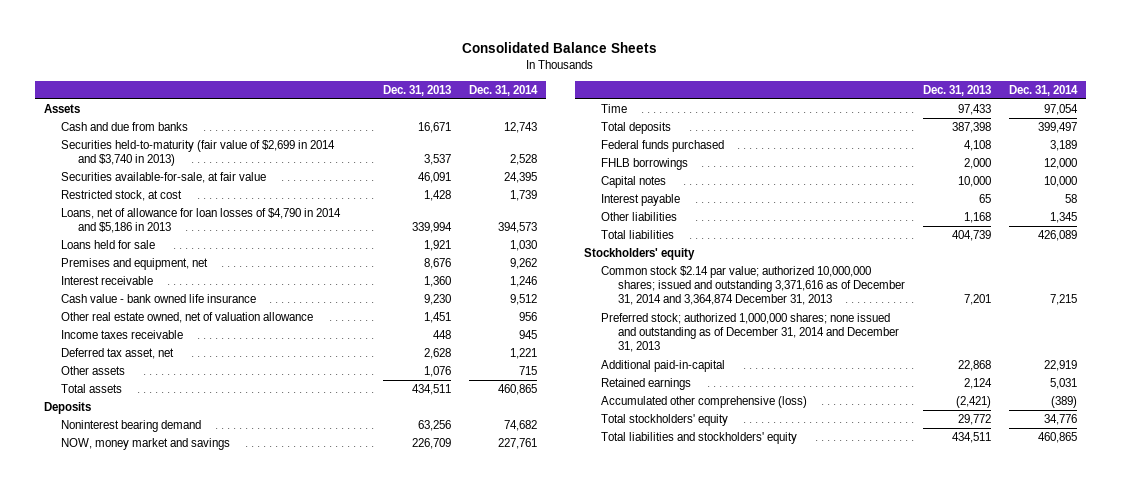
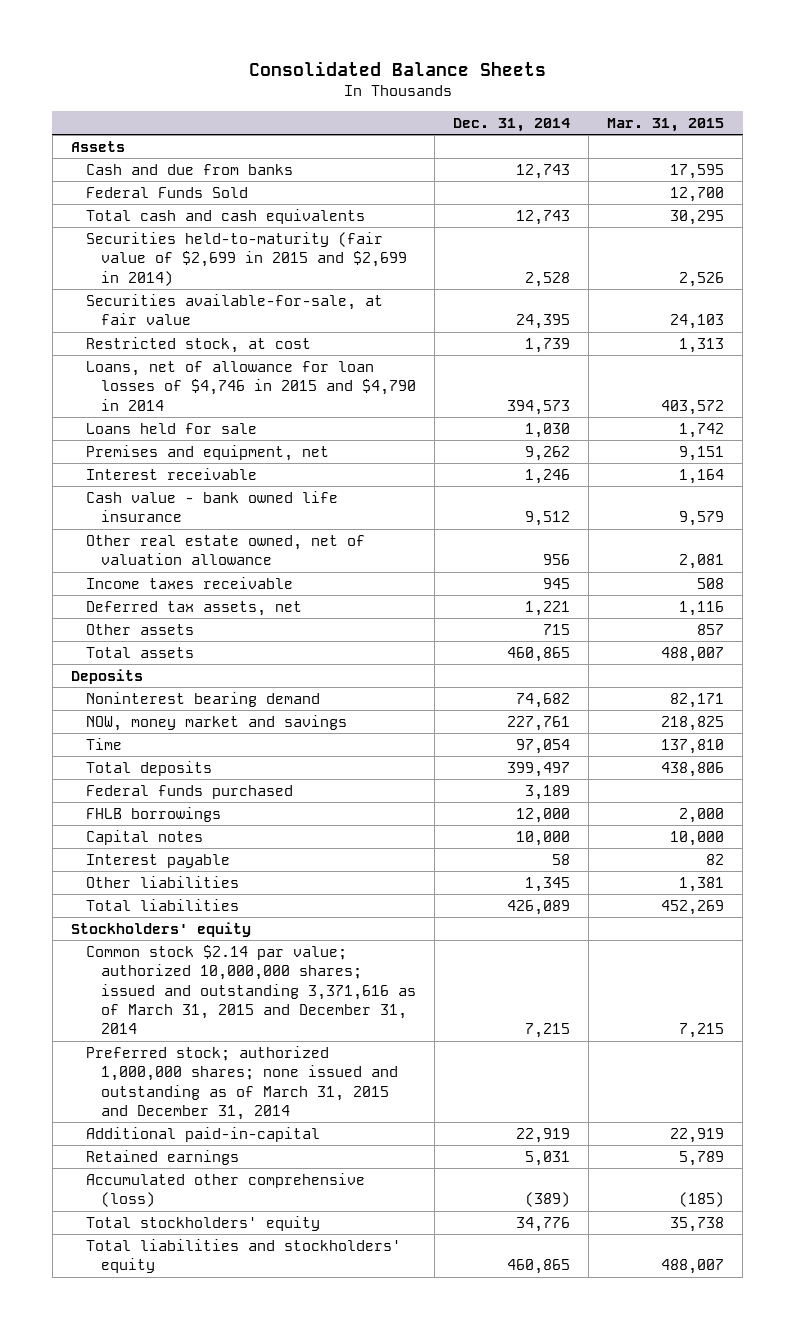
[382,84,451,96] Dec. 31, 2013 -> none
none -> [607,118,725,133] Mar. 31, 2015
none -> [85,186,248,198] Federal Funds Sold
none -> [85,208,365,224] Total cash and cash equivalents
[60,140,335,167] Securities held-to-maturity (fair value of $2,699 in 2014 and $3,740 in 2013) -> [85,231,407,286] Securities held-to-maturity (fair value of $2,699 in 2015 and $2,699 in 2014)
[60,208,341,234] Loans, net of allowance for loan losses of $4,790 in 2014 and $5,186 in 2013 -> [85,360,416,411] Loans, net of allowance for loan losses of $4,746 in 2015 and $4,790 in 2014
[60,348,174,360] Deferred tax asset, net -> [85,600,302,616] Deferred tax assets, net
[600,266,905,306] Common stock $2.14 par value; authorized 10,000,000 shares; issued and outstanding 3,371,616 as of December 31, 2014 and 3,364,874 December 31, 2013 -> [85,944,416,1035] Common stock $2.14 par value; authorized 10,000,000 shares; issued and outstanding 3,371,616 as of March 31, 2015 and December 31, 2014
[600,313,899,353] Preferred stock; authorized 1,000,000 shares; none issued and outstanding as of December 31, 2014 and December 31, 2013 -> [85,1045,398,1120] Preferred stock; authorized 1,000,000 shares; none issued and outstanding as of March 31, 2015 and December 31, 2014

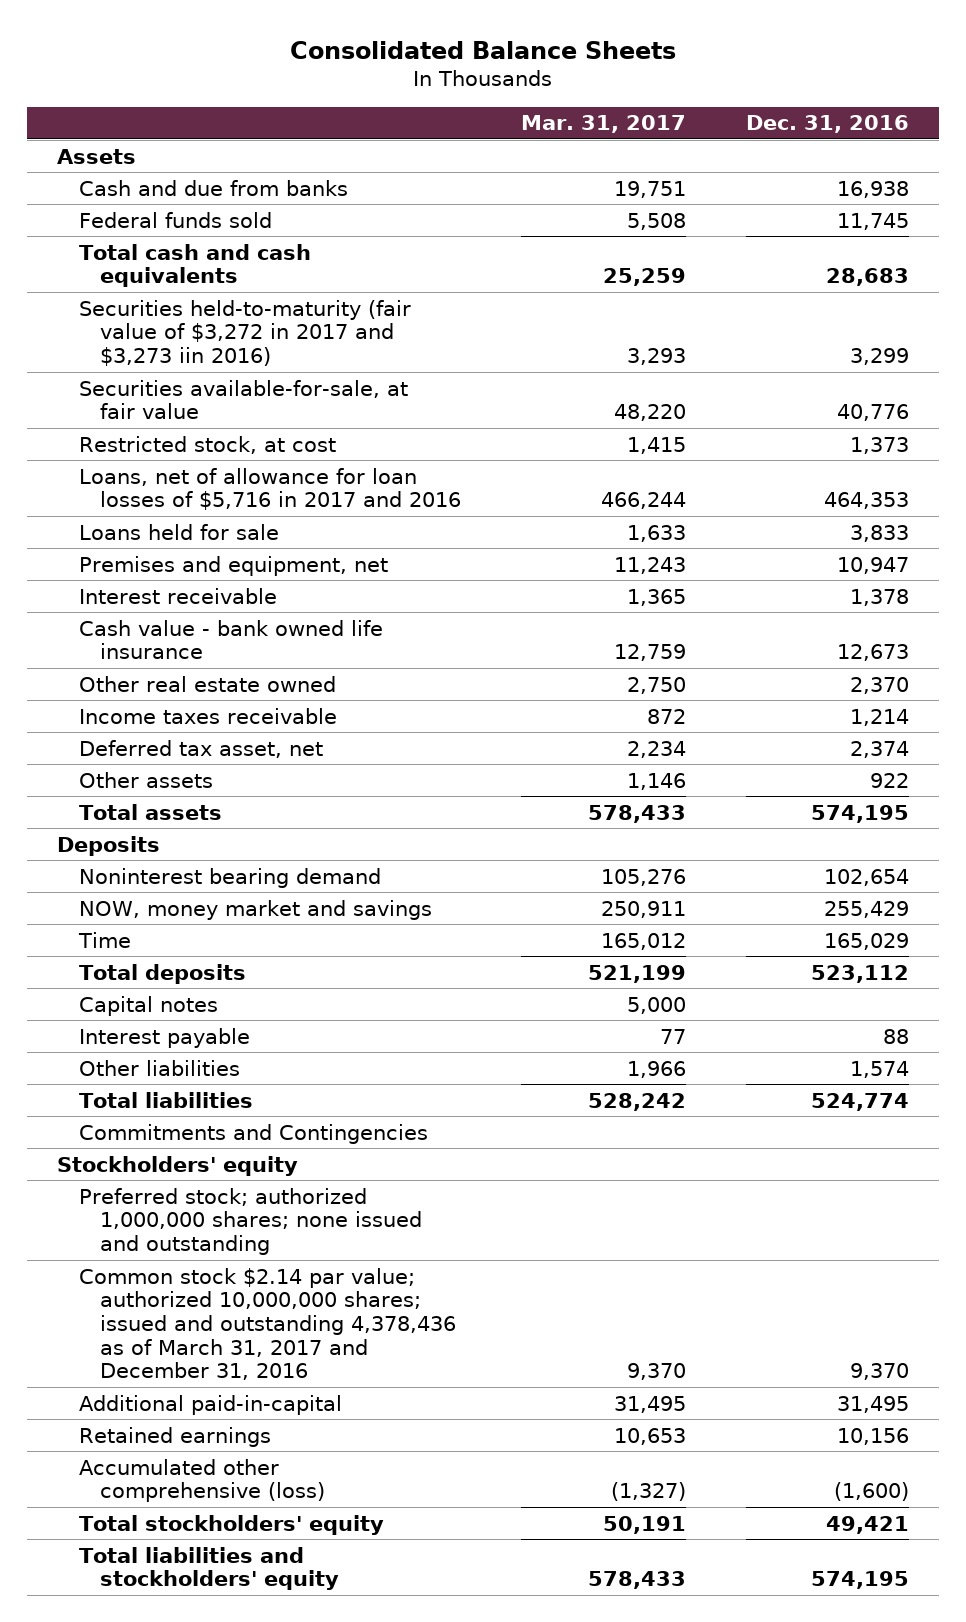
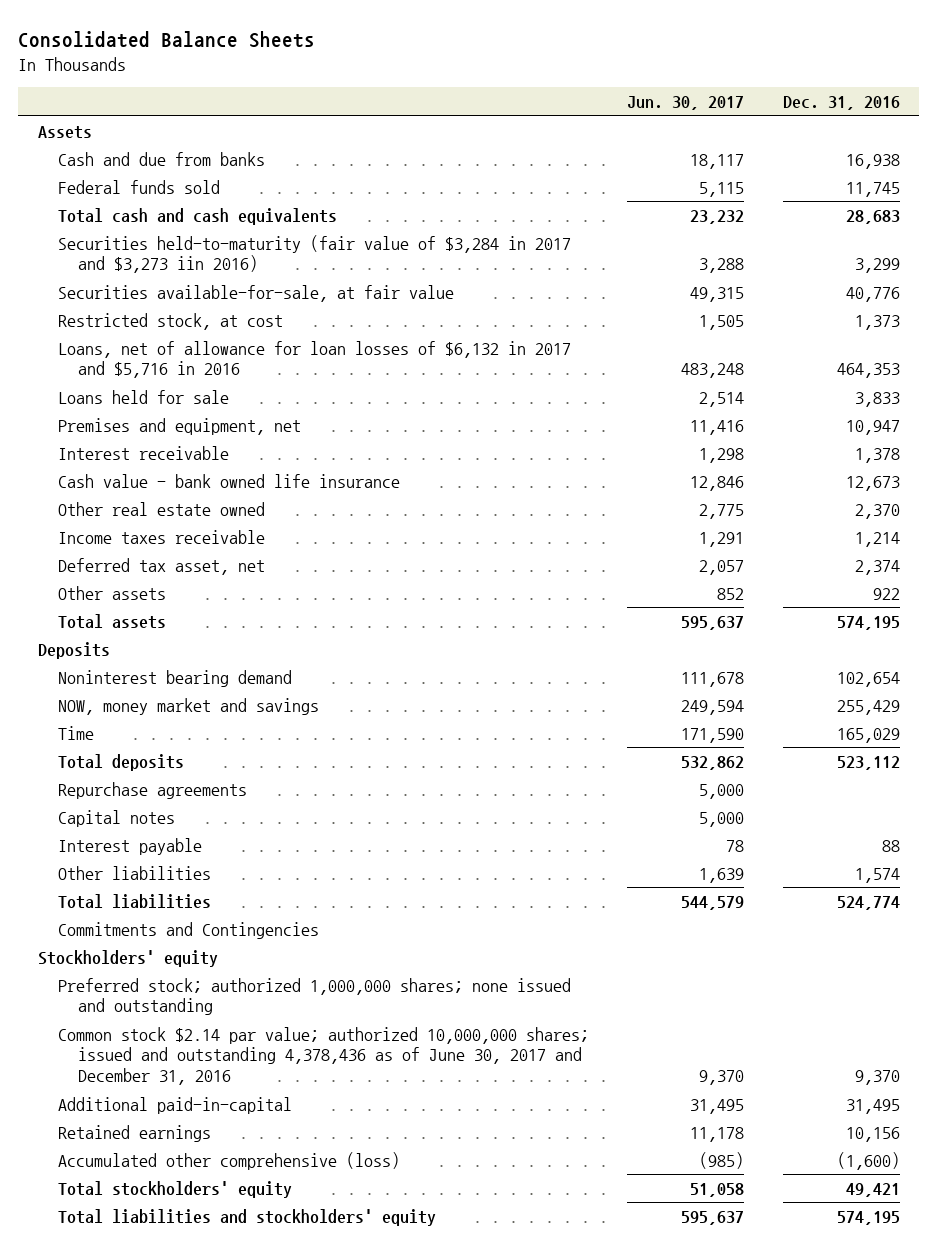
[521,115,687,134] Mar. 31, 2017 -> none
none -> [627,96,745,111] Jun. 30, 2017
[78,299,411,366] Securities held-to-maturity (fair value of $3,272 in 2017 and $3,273 iin 2016) -> [57,234,571,274] Securities held-to-maturity (fair value of $3,284 in 2017 and $3,273 iin 2016)
[78,467,462,511] Loans, net of allowance for loan losses of $5,716 in 2017 and 2016 -> [57,340,571,379] Loans, net of allowance for loan losses of $6,132 in 2017 and $5,716 in 2016
none -> [57,781,247,799] Repurchase agreements
[78,1267,457,1381] Common stock $2.14 par value; authorized 10,000,000 shares; issued and outstanding 4,378,436 as of March 31, 2017 and December 31, 2016 -> [57,1026,589,1086] Common stock $2.14 par value; authorized 10,000,000 shares; issued and outstanding 4,378,436 as of June 30, 2017 and December 31, 2016

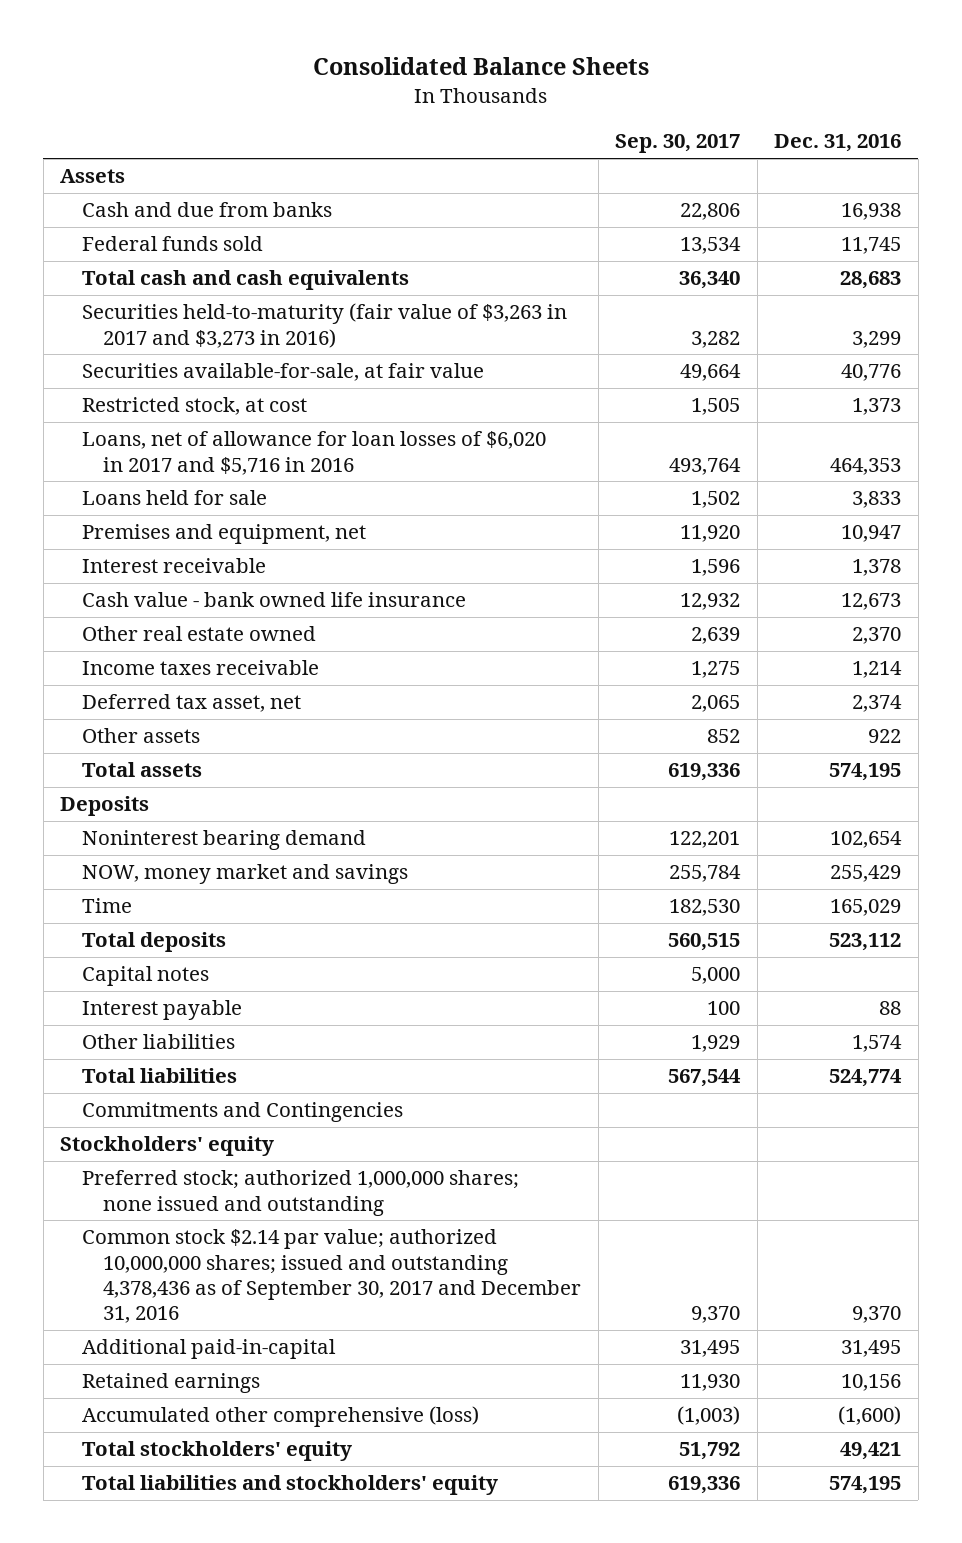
[627,96,745,111] Jun. 30, 2017 -> none
none -> [615,134,741,154] Sep. 30, 2017
[57,234,571,274] Securities held-to-maturity (fair value of $3,284 in 2017 and $3,273 iin 2016) -> [81,303,567,348] Securities held-to-maturity (fair value of $3,263 in 2017 and $3,273 in 2016)
[57,340,571,379] Loans, net of allowance for loan losses of $6,132 in 2017 and $5,716 in 2016 -> [81,431,546,475] Loans, net of allowance for loan losses of $6,020 in 2017 and $5,716 in 2016
[57,781,247,799] Repurchase agreements -> none
[57,1026,589,1086] Common stock $2.14 par value; authorized 10,000,000 shares; issued and outstanding 4,378,436 as of June 30, 2017 and December 31, 2016 -> [81,1229,582,1324] Common stock $2.14 par value; authorized 10,000,000 shares; issued and outstanding 4,378,436 as of September 30, 2017 and December 31, 2016

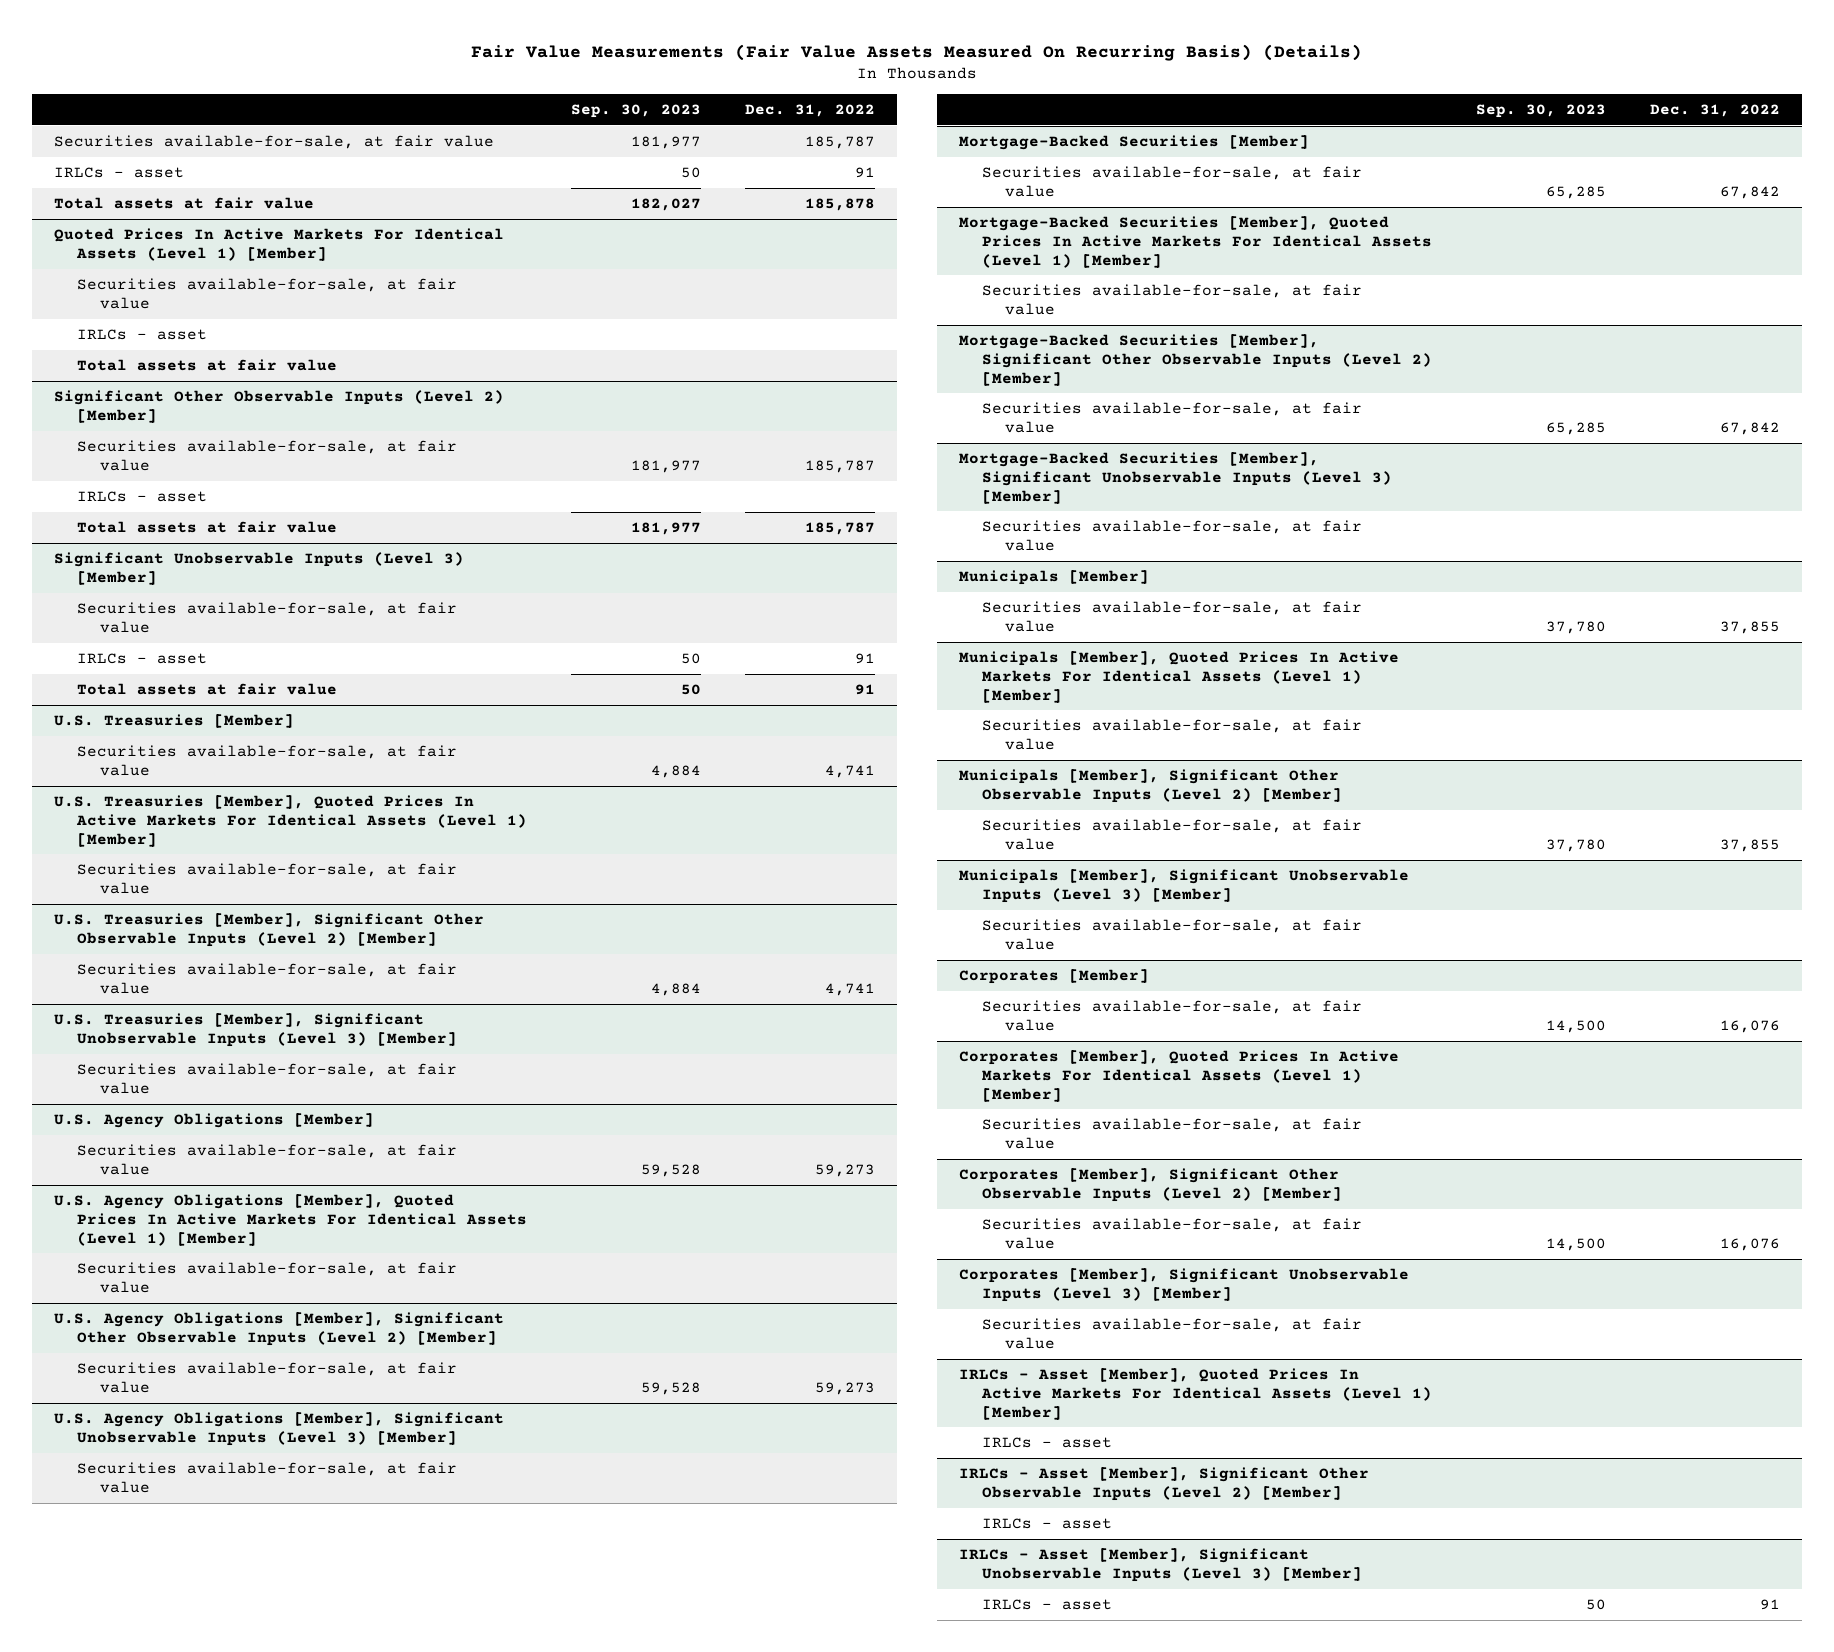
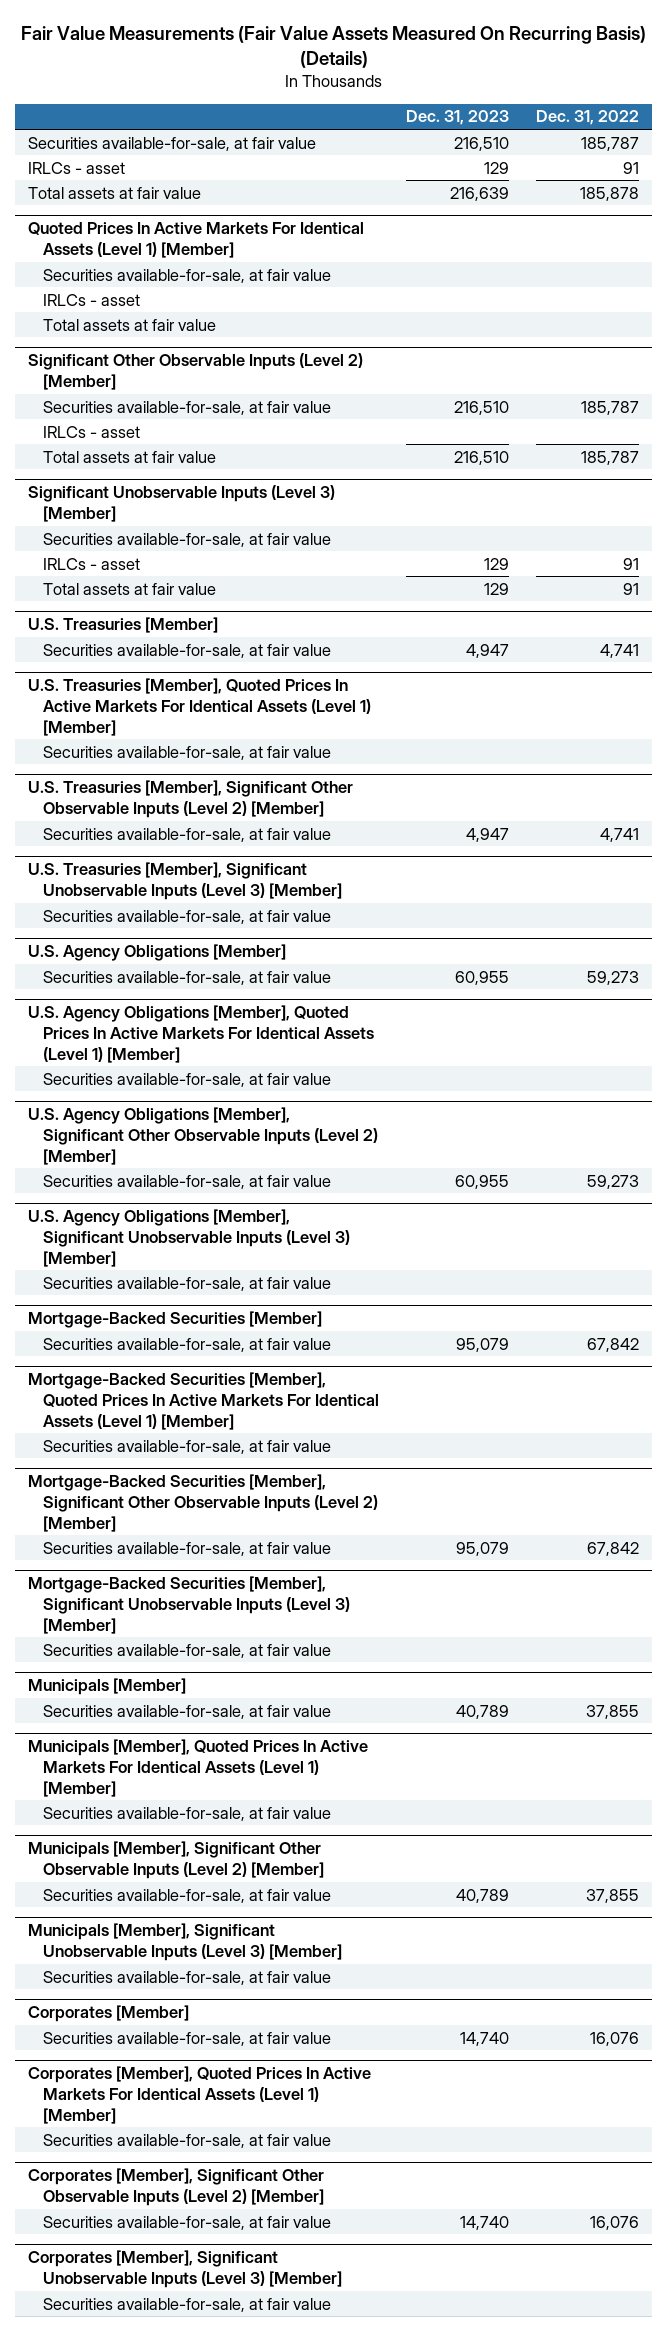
[570,104,701,119] Sep. 30, 2023 -> none
none -> [406,110,510,126] Dec. 31, 2023
[958,1368,1432,1420] IRLCs - Asset [Member], Quoted Prices In Active Markets For Identical Assets (Level 1) [Member] -> none
[981,1437,1112,1449] IRLCs - asset -> none
[958,1467,1369,1501] IRLCs - Asset [Member], Significant Other Observable Inputs (Level 2) [Member] -> none
[981,1518,1112,1530] IRLCs - asset -> none
[958,1548,1362,1582] IRLCs - Asset [Member], Significant Unobservable Inputs (Level 3) [Member] -> none
[981,1599,1112,1611] IRLCs - asset -> none

